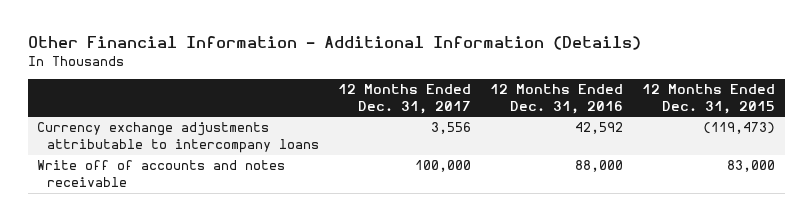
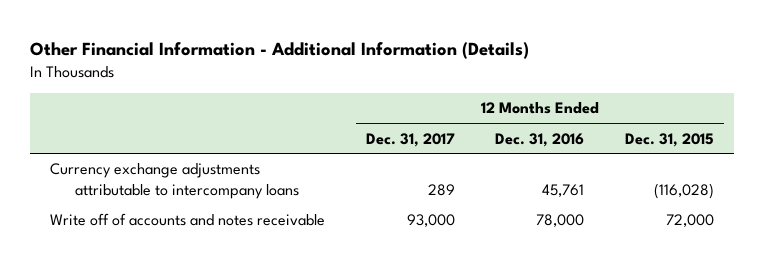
[430,122,471,135] 3,556 -> [427,184,455,197] 289
[575,122,624,135] 42,592 -> [542,184,585,198] 45,761
[703,122,776,135] (119,473) -> [653,183,714,200] (116,028)
[414,160,471,173] 100,000 -> [406,214,455,228] 93,000
[575,160,624,173] 88,000 -> [536,214,585,228] 78,000
[727,160,776,173] 83,000 -> [665,214,714,228] 72,000

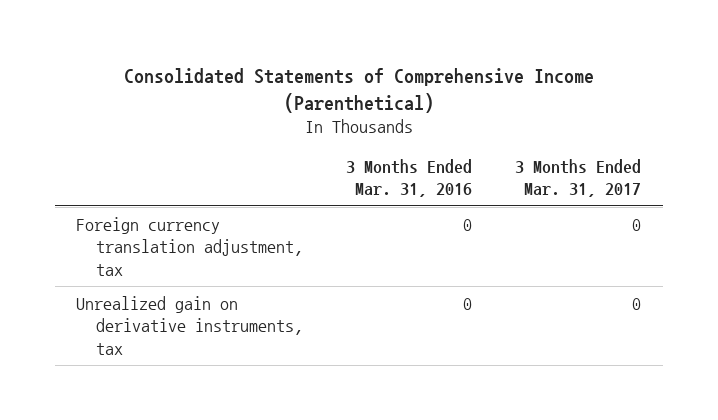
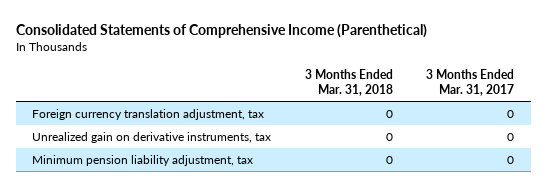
[346,158,473,198] 3 Months Ended Mar. 31, 2016 -> none
none -> [304,68,393,97] 3 Months Ended Mar. 31, 2018
none -> [32,154,254,166] Minimum pension liability adjustment, tax

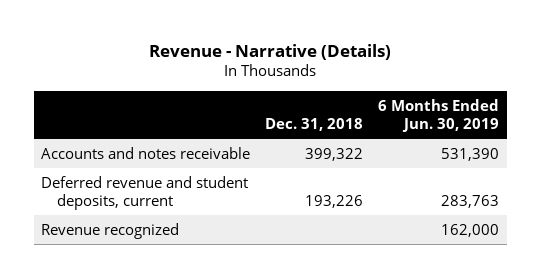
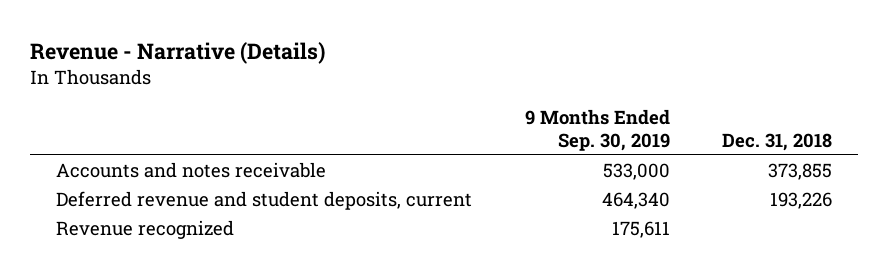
[378,98,500,132] 6 Months Ended Jun. 30, 2019 -> none
none -> [524,109,670,151] 9 Months Ended Sep. 30, 2019
[305,147,364,161] 399,322 -> [767,163,832,181] 373,855

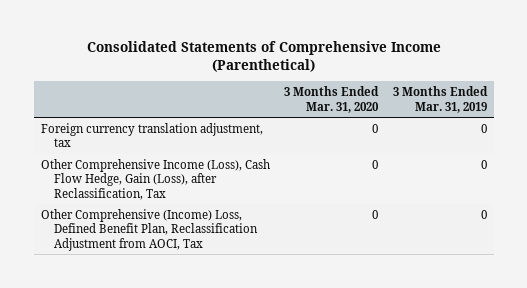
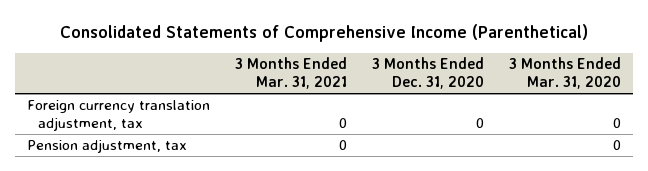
[392,86,488,113] 3 Months Ended Mar. 31, 2019 -> none
none -> [235,57,348,90] 3 Months Ended Mar. 31, 2021
none -> [371,57,484,90] 3 Months Ended Dec. 31, 2020
[40,158,270,200] Other Comprehensive Income (Loss), Cash Flow Hedge, Gain (Loss), after Reclassification, Tax -> none
[40,208,258,251] Other Comprehensive (Income) Loss, Defined Benefit Plan, Reclassification Adjustment from AOCI, Tax -> [27,139,188,154] Pension adjustment, tax

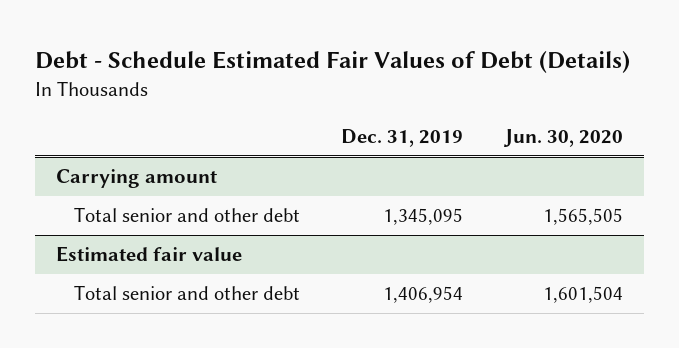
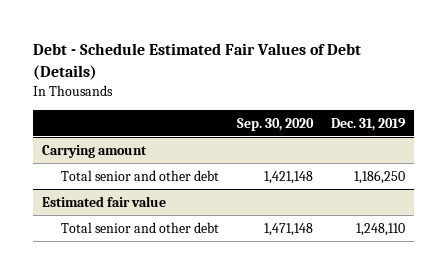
[502,128,623,147] Jun. 30, 2020 -> none
none -> [237,117,315,131] Sep. 30, 2020
[383,208,464,226] 1,345,095 -> [354,169,406,184] 1,186,250
[383,286,464,304] 1,406,954 -> [356,222,406,236] 1,248,110

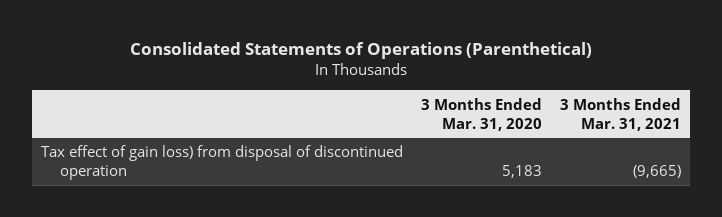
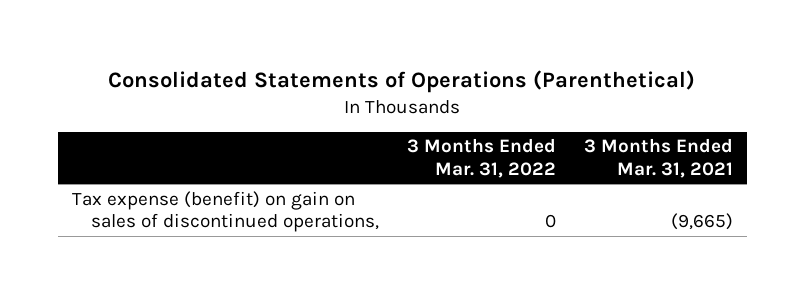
[421,97,543,131] 3 Months Ended Mar. 31, 2020 -> none
none -> [406,138,556,178] 3 Months Ended Mar. 31, 2022
[40,145,403,181] Tax effect of gain loss) from disposal of discontinued operation -> [71,190,379,233] Tax expense (benefit) on gain on sales of discontinued operations,

